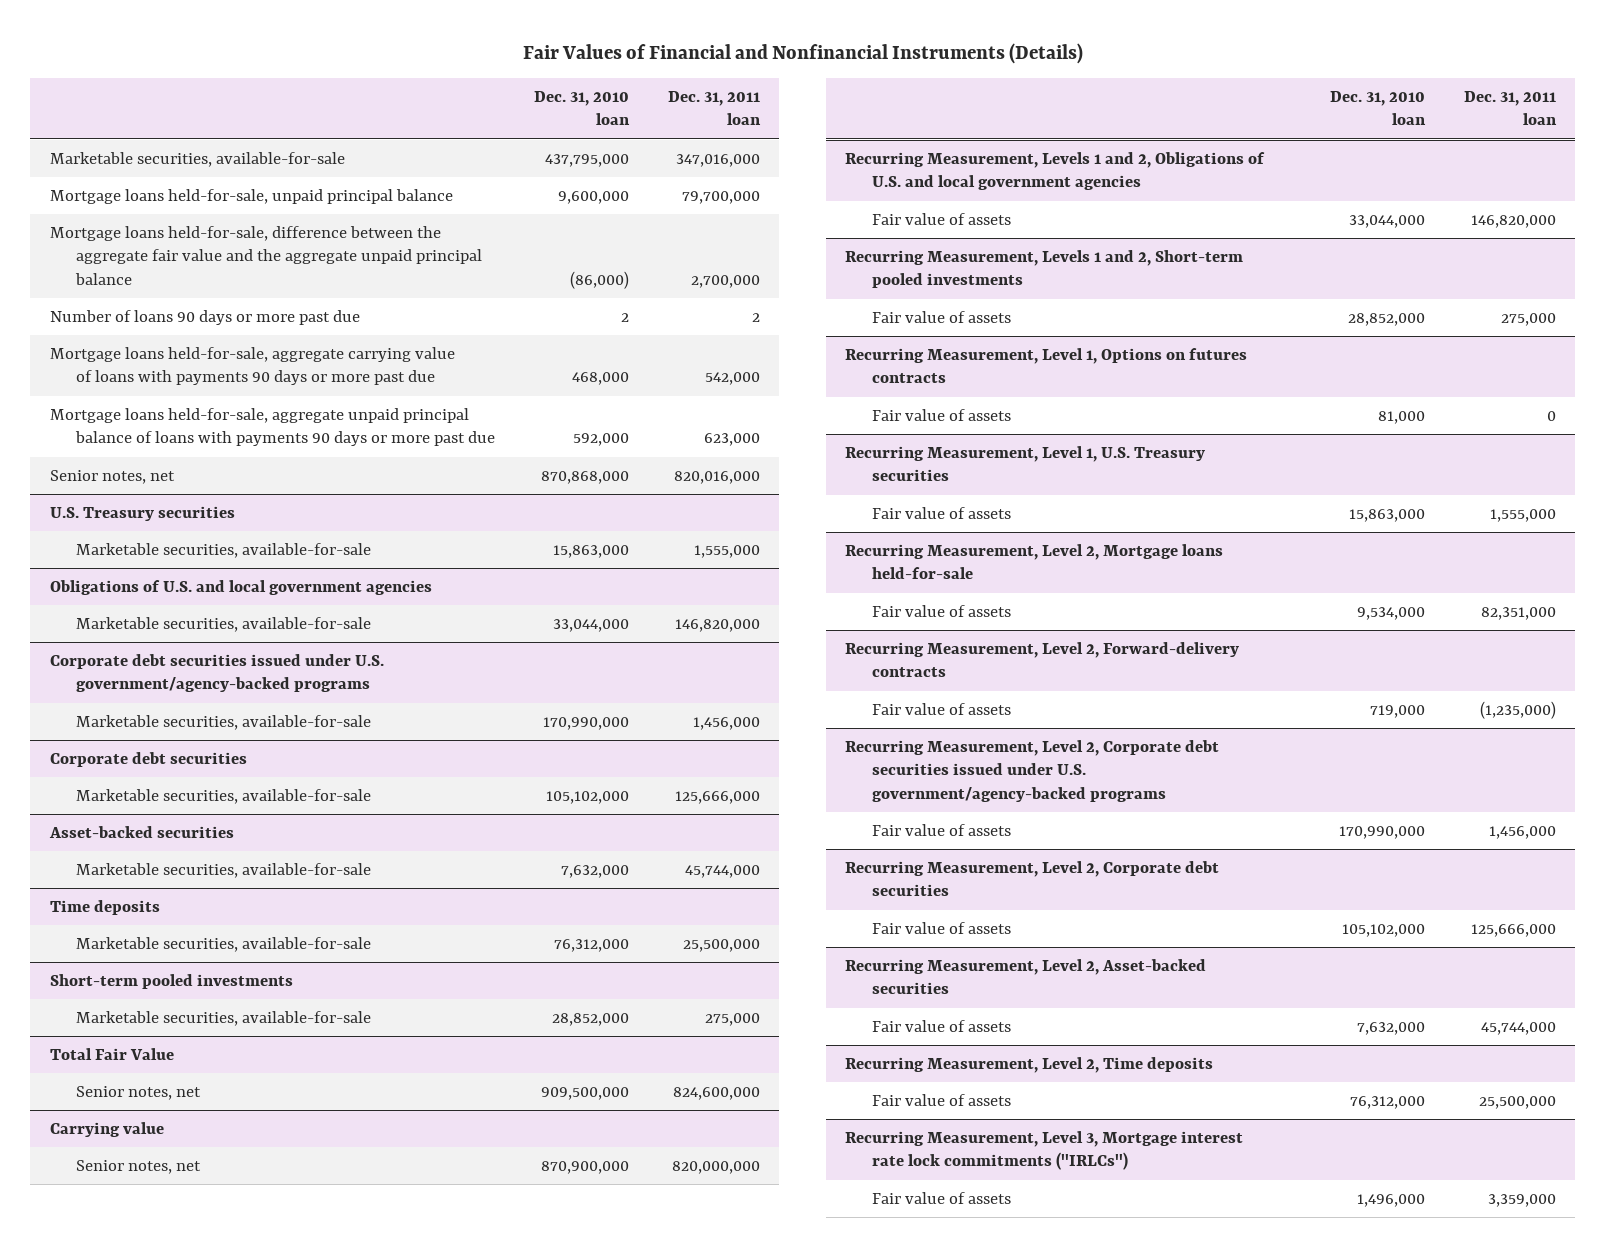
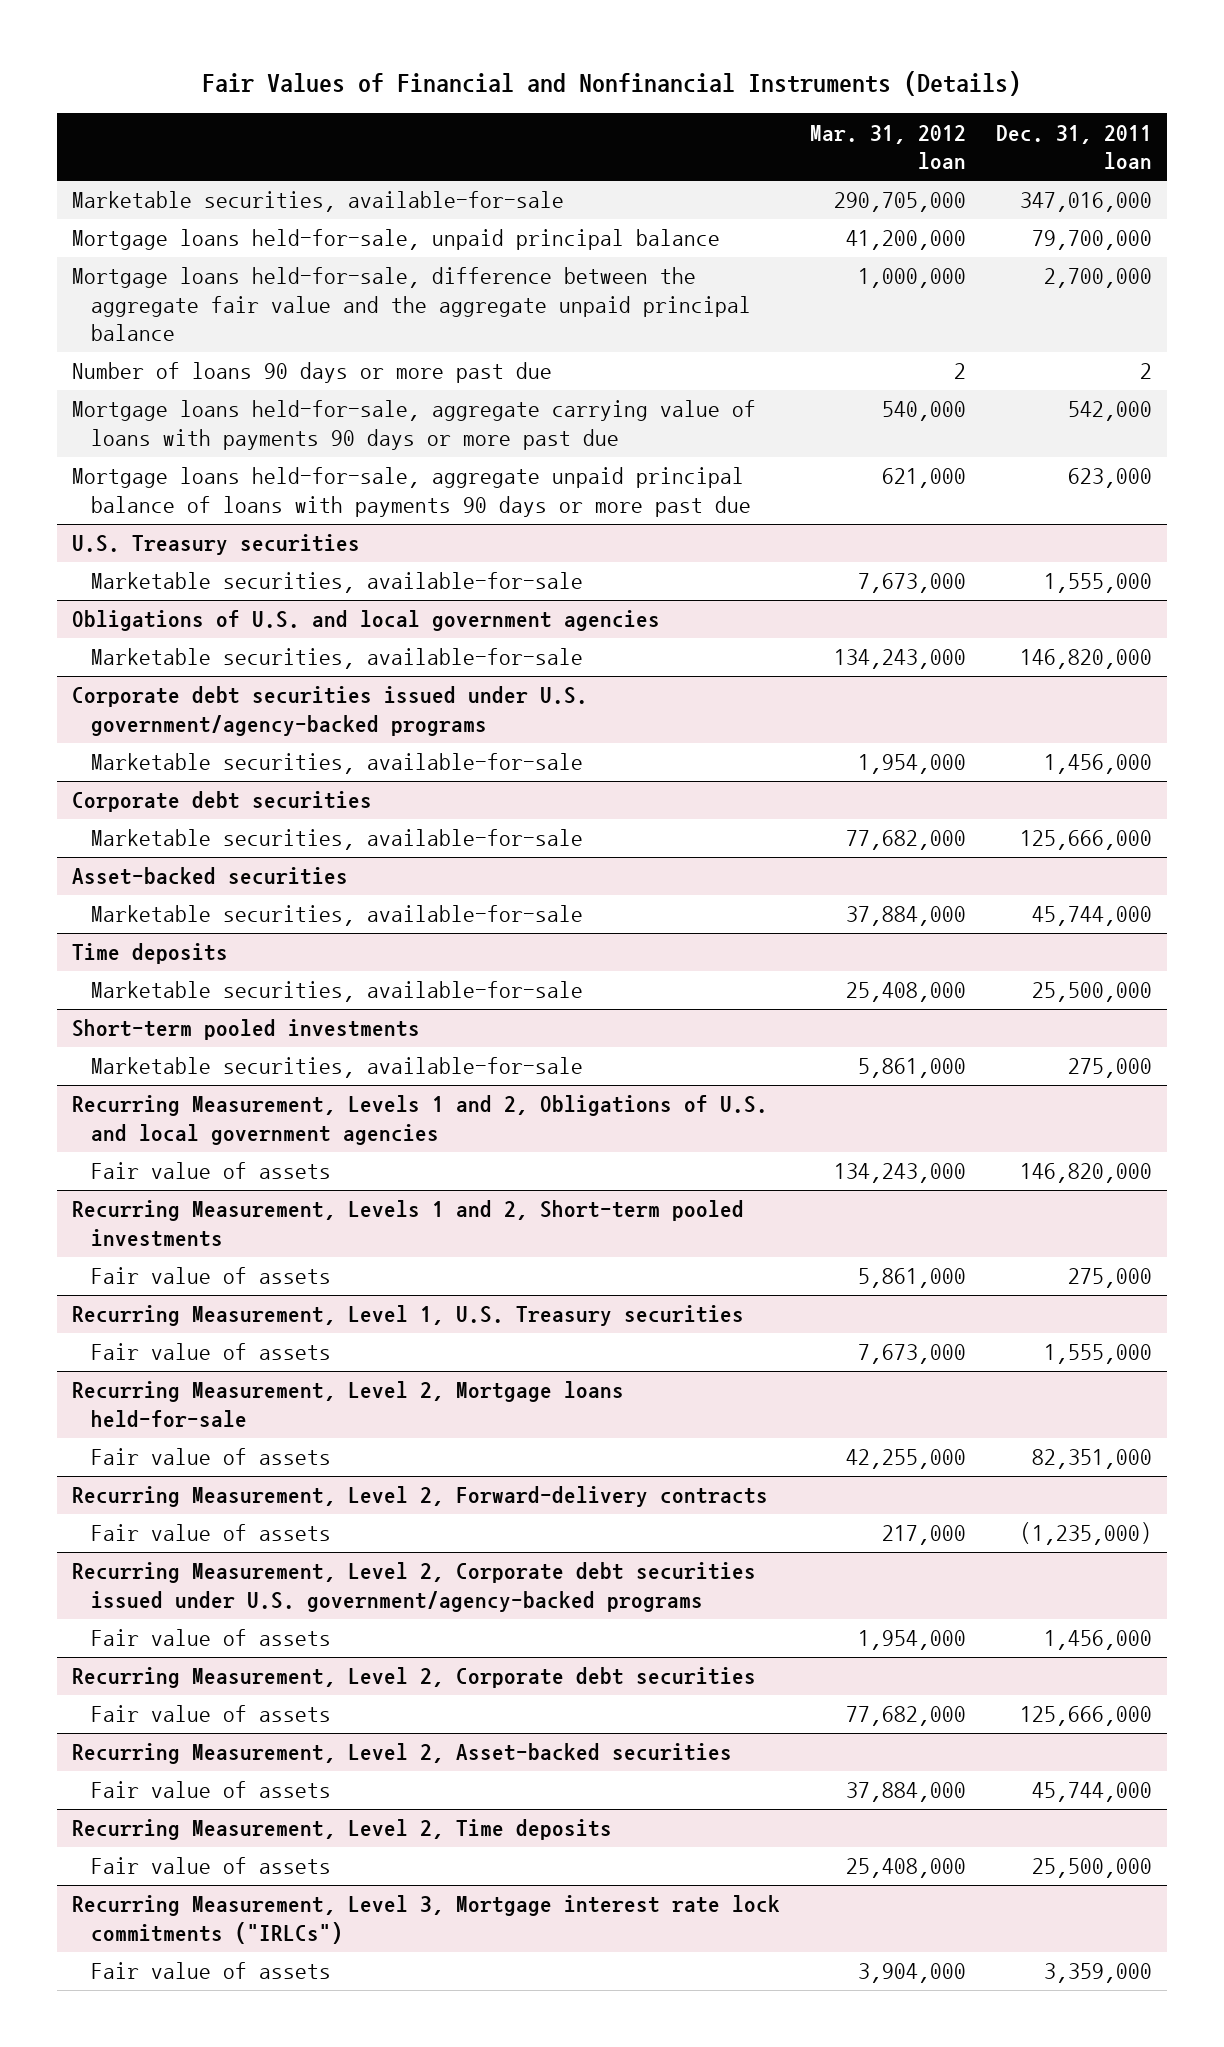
[534,91,631,126] Dec. 31, 2010 loan -> none
none -> [809,124,966,170] Mar. 31, 2012 loan
[49,470,175,485] Senior notes, net -> none
[49,1048,174,1061] Total Fair Value -> none
[76,1086,202,1101] Senior notes, net -> none
[49,1122,164,1138] Carrying value -> none
[76,1160,202,1175] Senior notes, net -> none
[845,348,1248,384] Recurring Measurement, Level 1, Options on futures contracts -> none
[872,409,1012,422] Fair value of assets -> none

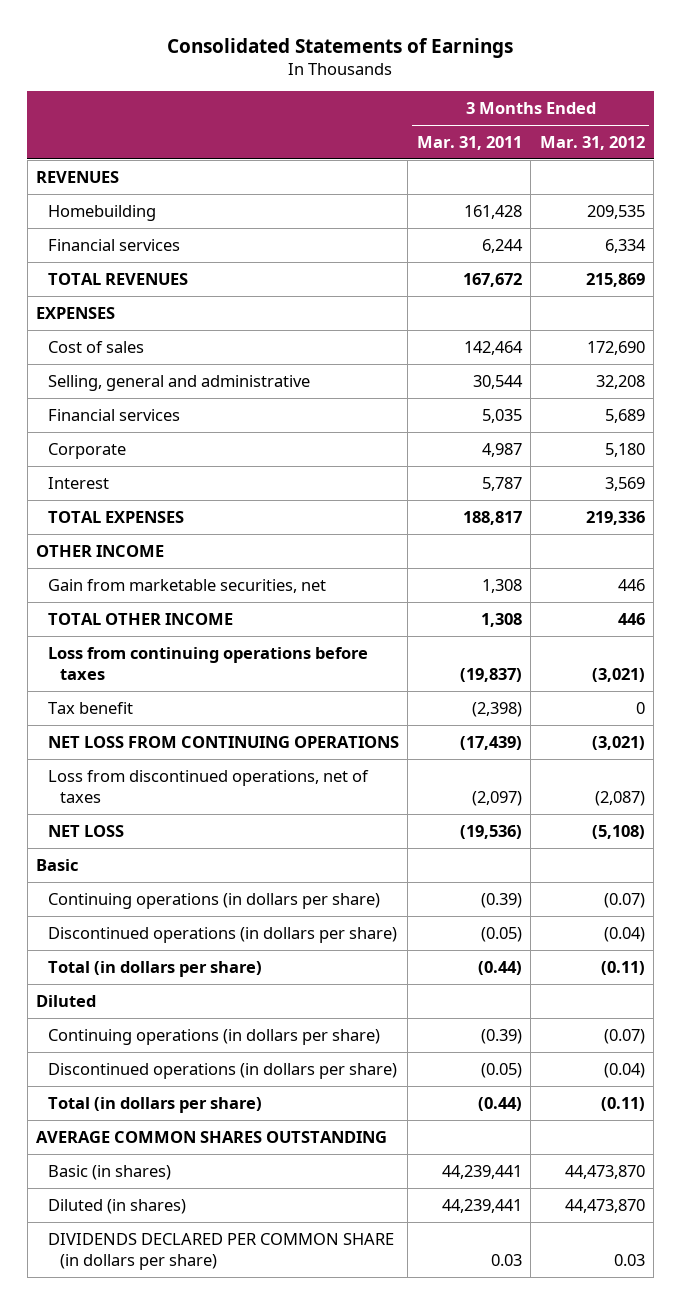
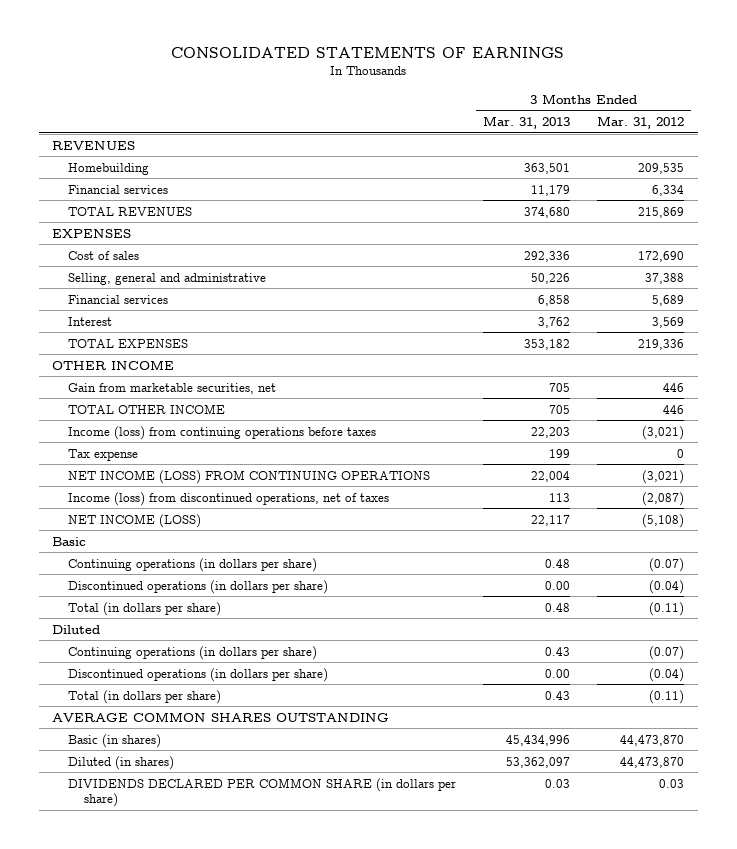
[167,37,514,58] Consolidated Statements of Earnings -> [171,47,565,59] CONSOLIDATED STATEMENTS OF EARNINGS
[416,135,522,150] Mar. 31, 2011 -> none
none -> [483,115,571,129] Mar. 31, 2013
[595,374,645,389] 32,208 -> [645,272,685,284] 37,388
[48,442,127,459] Corporate -> none
[48,646,369,680] Loss from continuing operations before taxes -> [68,425,377,440] Income (loss) from continuing operations before taxes
[48,701,134,714] Tax benefit -> [68,448,139,461] Tax expense
[48,735,400,748] NET LOSS FROM CONTINUING OPERATIONS -> [68,469,431,484] NET INCOME (LOSS) FROM CONTINUING OPERATIONS
[48,769,370,803] Loss from discontinued operations, net of taxes -> [68,491,390,506] Income (loss) from discontinued operations, net of taxes
[48,824,125,837] NET LOSS -> [68,513,202,528] NET INCOME (LOSS)

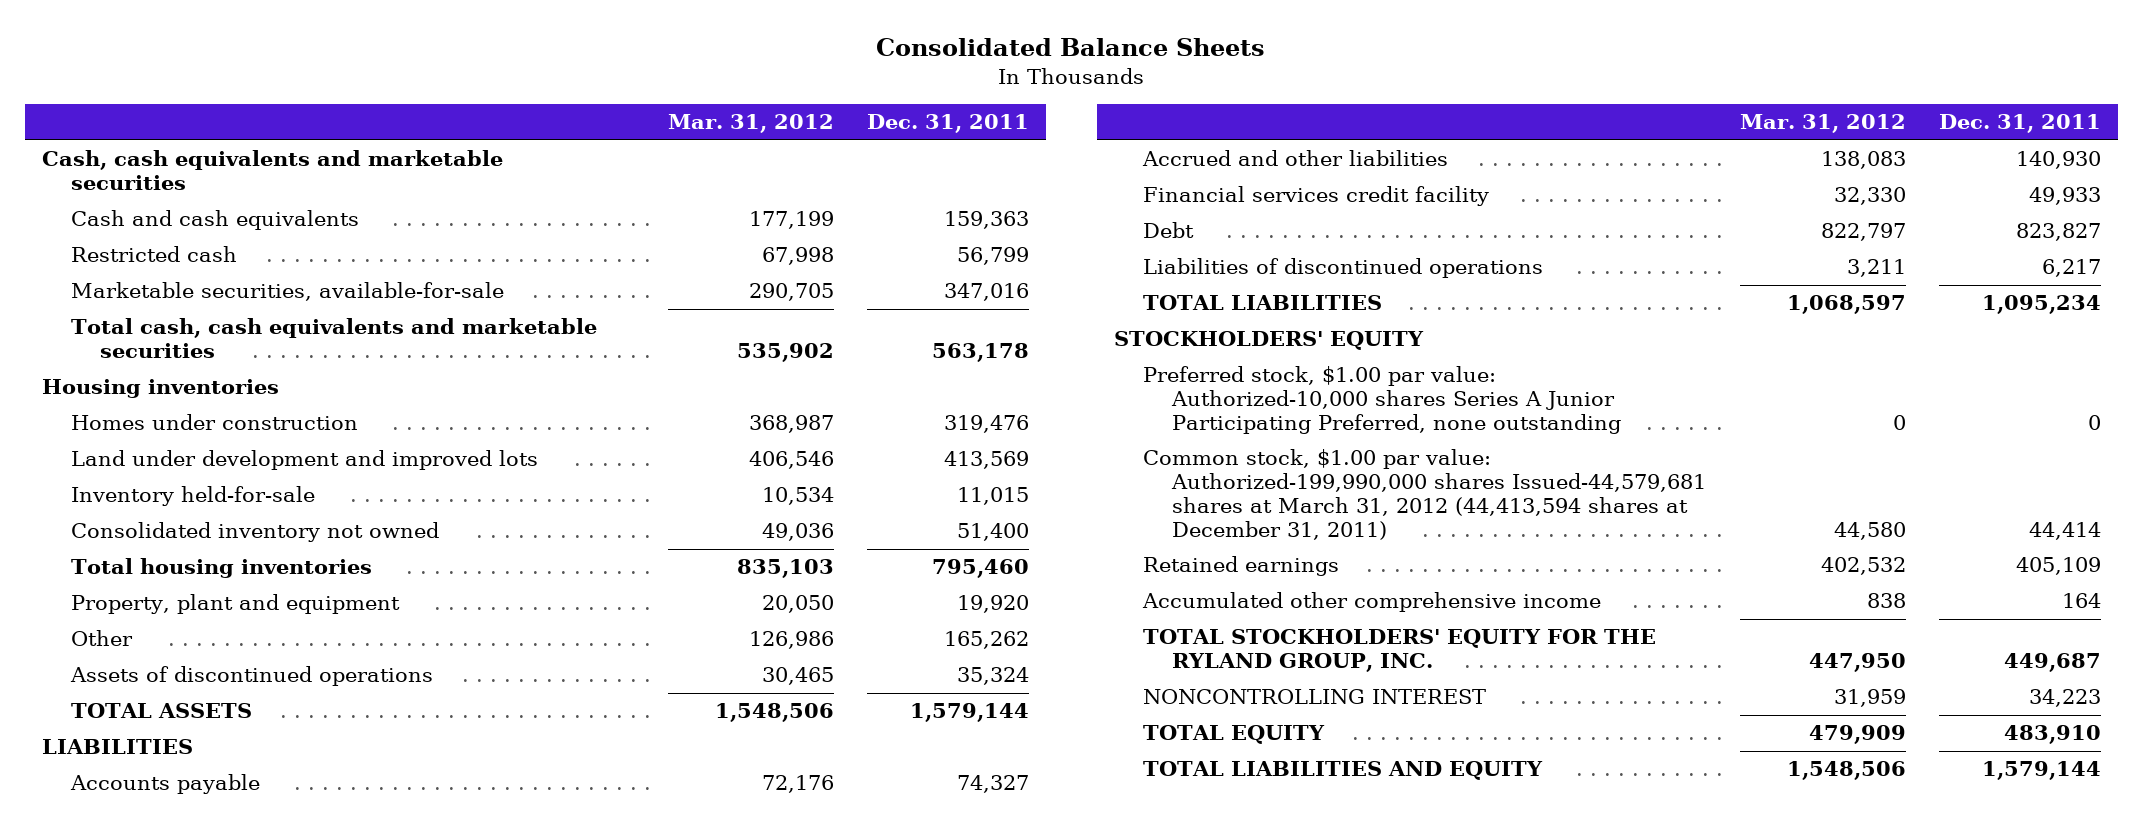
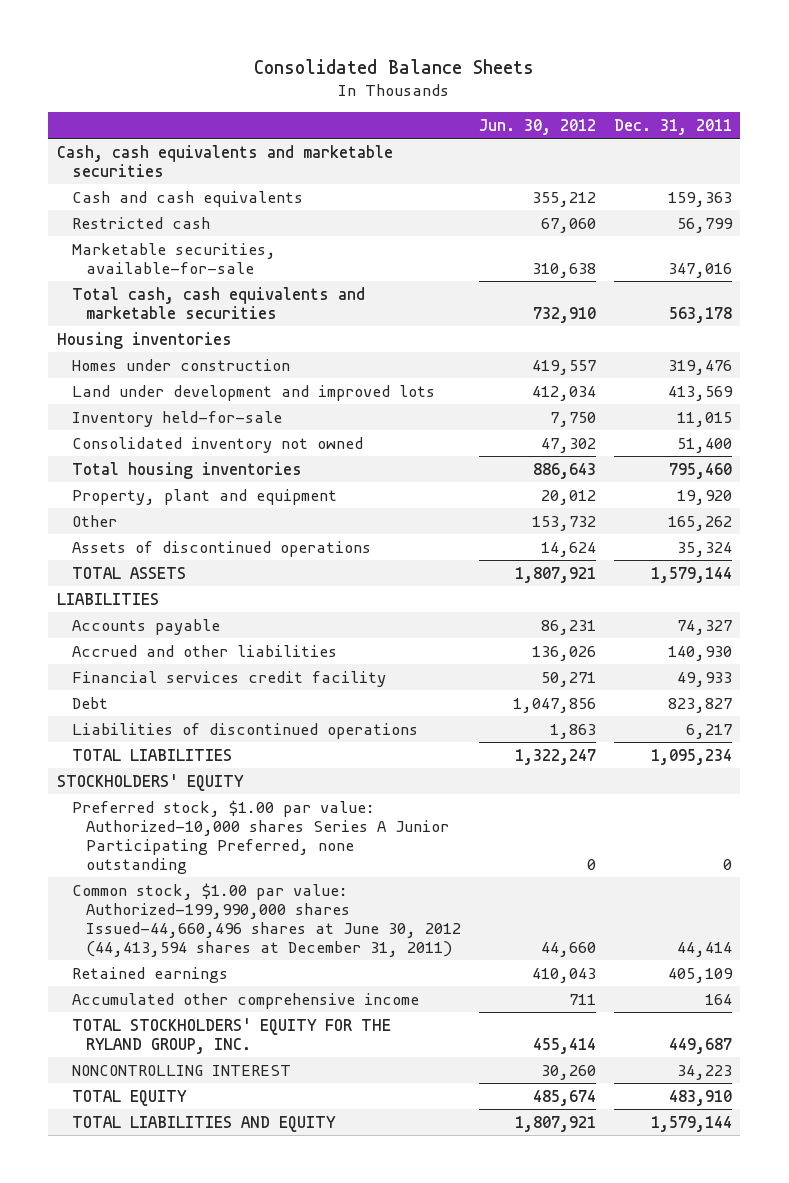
[667,114,834,134] Mar. 31, 2012 -> none
none -> [478,118,596,135] Jun. 30, 2012
[1142,449,1706,541] Common stock, $1.00 par value: Authorized-199,990,000 shares Issued-44,579,681 shares at March 31, 2012 (44,413,594 shares at December 31, 2011) -> [71,882,462,958] Common stock, $1.00 par value: Authorized-199,990,000 shares Issued-44,660,496 shares at June 30, 2012 (44,413,594 shares at December 31, 2011)

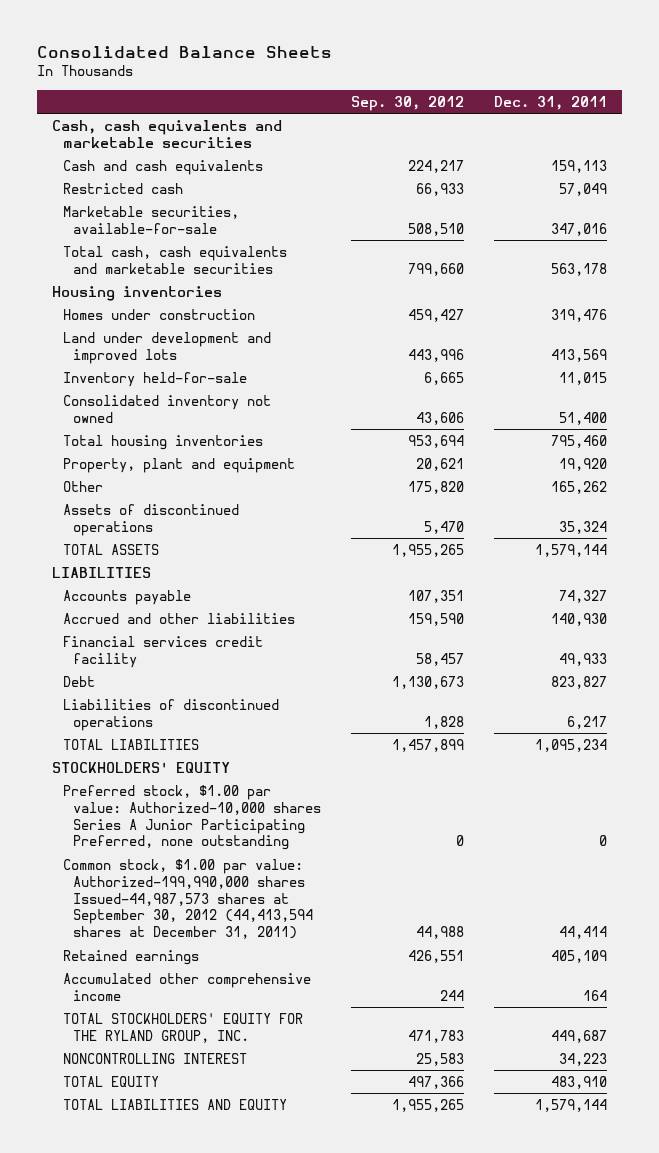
[478,118,596,135] Jun. 30, 2012 -> none
none -> [351,95,465,111] Sep. 30, 2012
[667,191,732,207] 159,363 -> [550,159,607,173] 159,113
[676,217,733,233] 56,799 -> [558,182,607,196] 57,049
[71,882,462,958] Common stock, $1.00 par value: Authorized-199,990,000 shares Issued-44,660,496 shares at June 30, 2012 (44,413,594 shares at December 31, 2011) -> [62,858,314,940] Common stock, $1.00 par value: Authorized-199,990,000 shares Issued-44,987,573 shares at September 30, 2012 (44,413,594 shares at December 31, 2011)

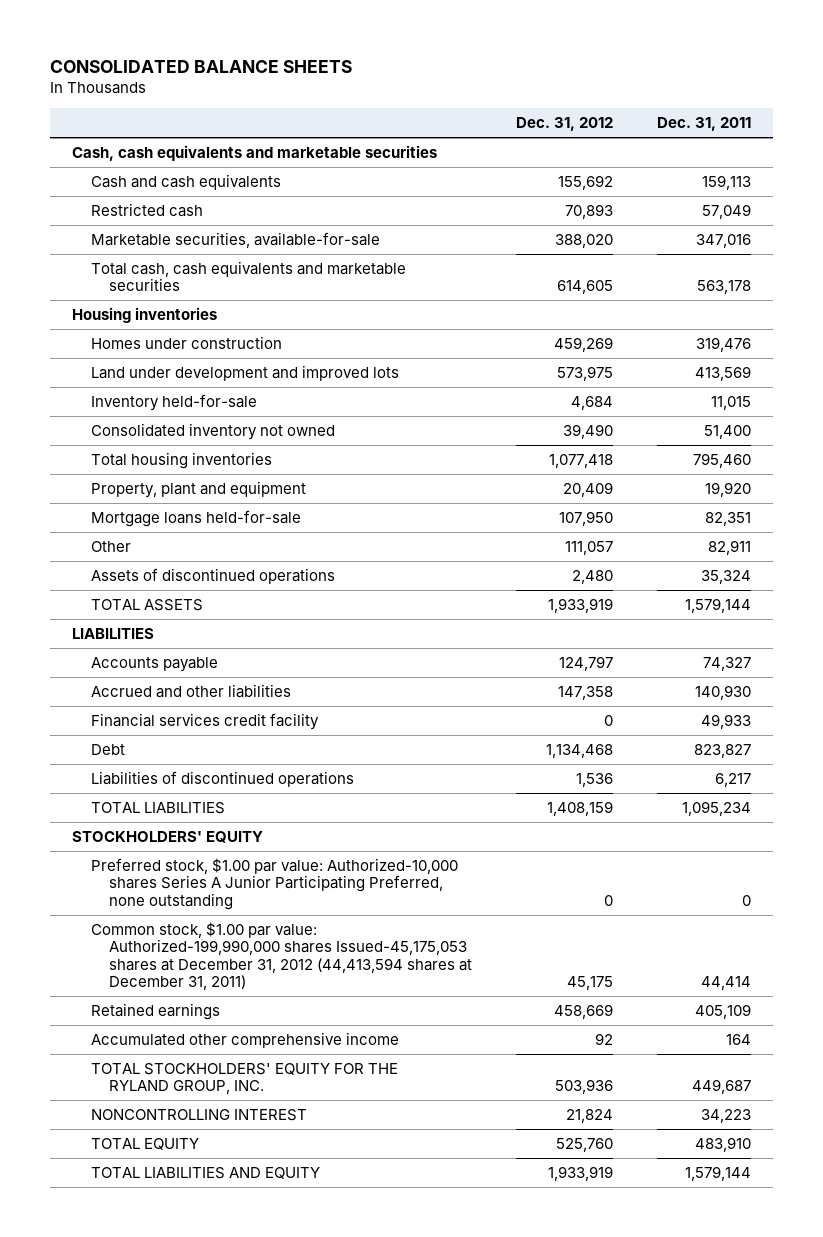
[36,45,332,58] Consolidated Balance Sheets -> [49,60,352,74] CONSOLIDATED BALANCE SHEETS
[351,95,465,111] Sep. 30, 2012 -> none
none -> [516,117,614,132] Dec. 31, 2012
none -> [90,509,301,527] Mortgage loans held-for-sale
[550,480,607,494] 165,262 -> [707,539,751,555] 82,911
[62,858,314,940] Common stock, $1.00 par value: Authorized-199,990,000 shares Issued-44,987,573 shares at September 30, 2012 (44,413,594 shares at December 31, 2011) -> [90,921,473,991] Common stock, $1.00 par value: Authorized-199,990,000 shares Issued-45,175,053 shares at December 31, 2012 (44,413,594 shares at December 31, 2011)

